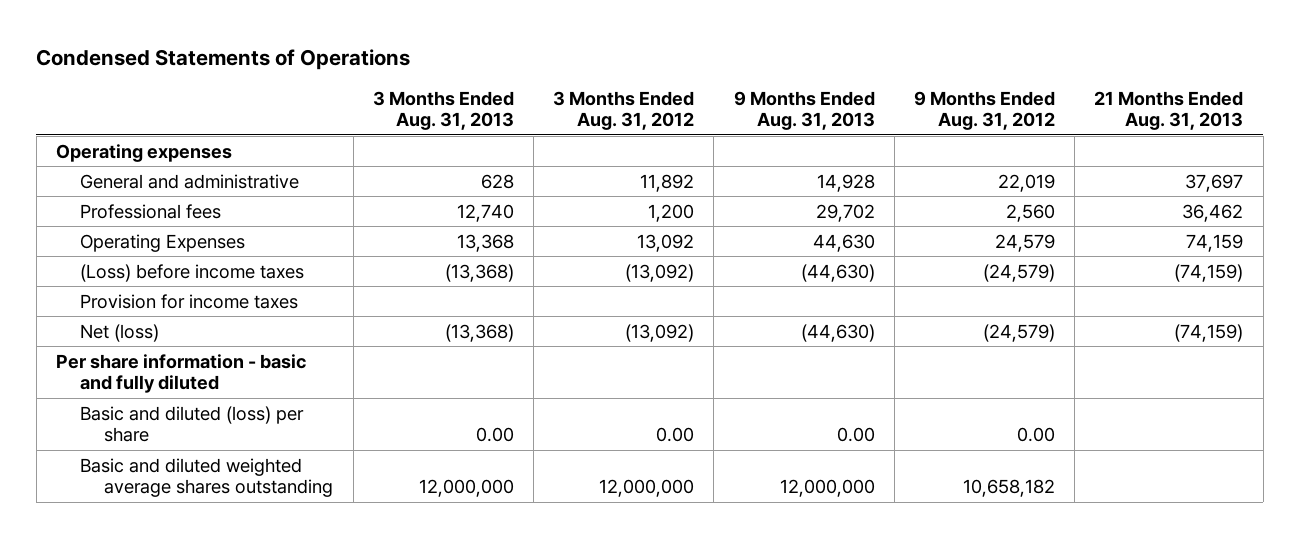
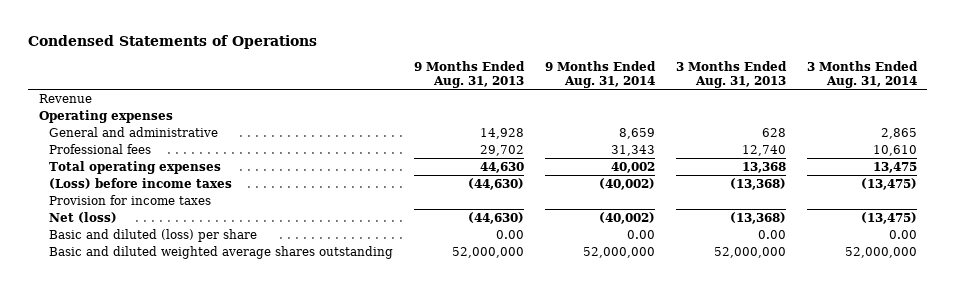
[553,90,695,131] 3 Months Ended Aug. 31, 2012 -> none
[914,90,1056,131] 9 Months Ended Aug. 31, 2012 -> none
[1094,90,1244,131] 21 Months Ended Aug. 31, 2013 -> none
none -> [544,61,656,89] 9 Months Ended Aug. 31, 2014
none -> [806,61,918,89] 3 Months Ended Aug. 31, 2014
none -> [38,93,92,103] Revenue
[80,233,246,252] Operating Expenses -> [48,160,221,174] Total operating expenses
[55,353,306,394] Per share information - basic and fully diluted -> none
[418,479,514,498] 12,000,000 -> [713,246,786,258] 52,000,000
[779,479,875,498] 12,000,000 -> [451,246,524,258] 52,000,000

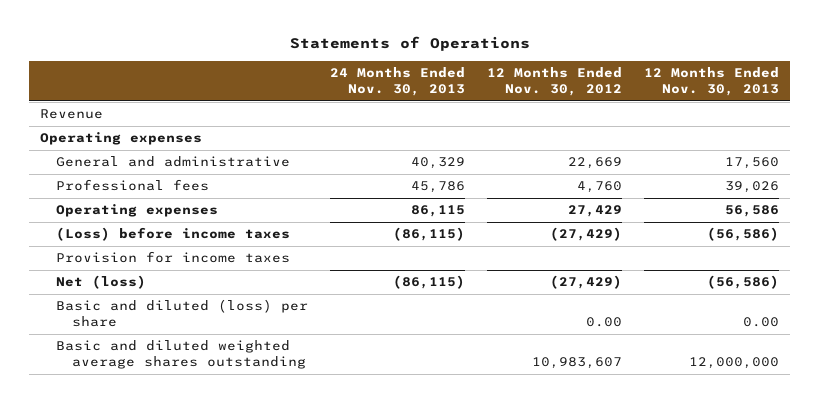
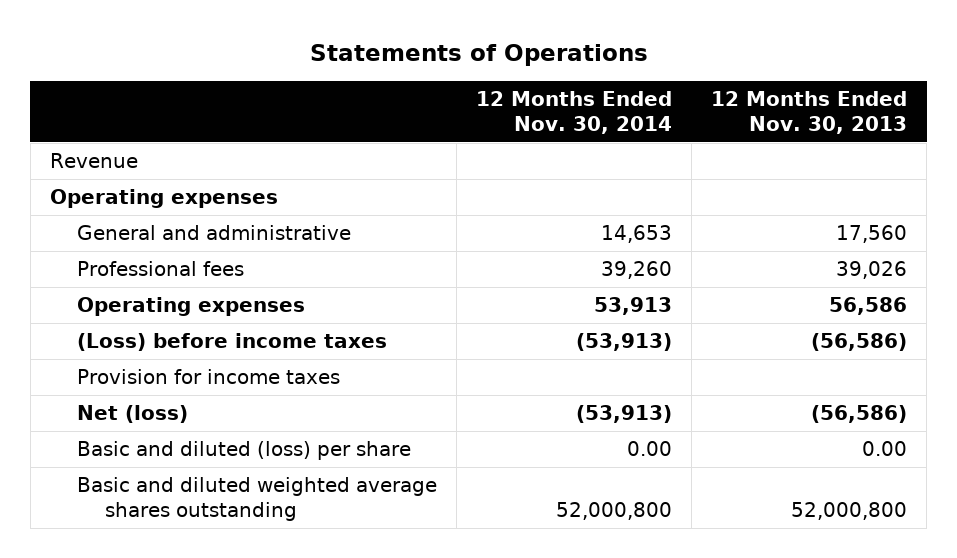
[330,67,466,96] 24 Months Ended Nov. 30, 2013 -> none
[487,67,623,96] 12 Months Ended Nov. 30, 2012 -> none
none -> [476,90,673,134] 12 Months Ended Nov. 30, 2014
[689,357,780,370] 12,000,000 -> [791,501,908,520] 52,000,800

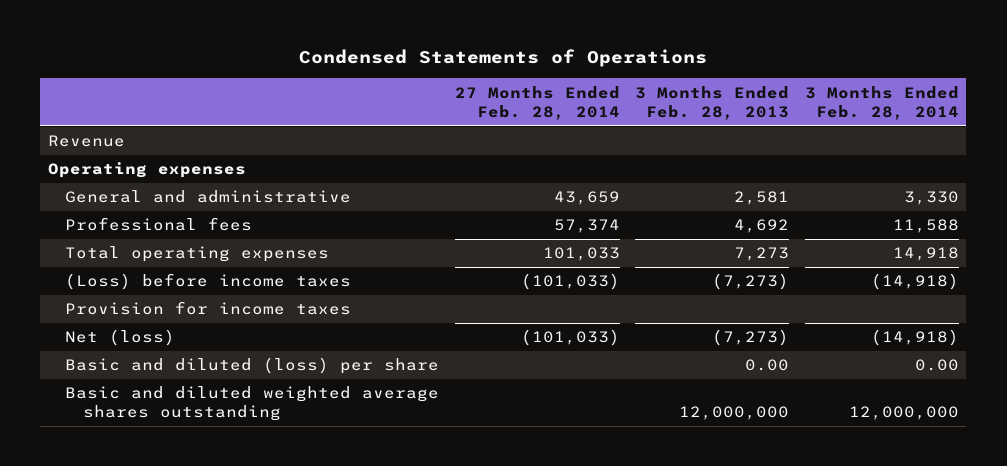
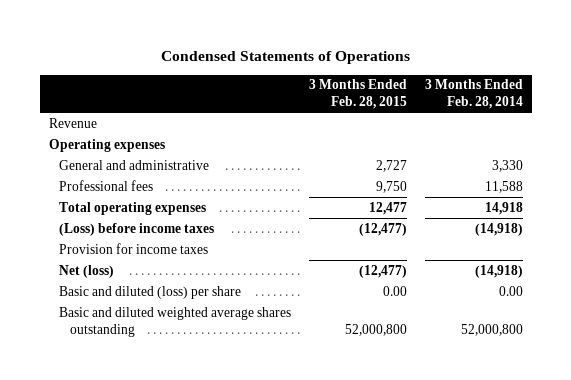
[454,85,620,120] 27 Months Ended Feb. 28, 2014 -> none
[635,85,790,120] 3 Months Ended Feb. 28, 2013 -> none
none -> [309,79,408,110] 3 Months Ended Feb. 28, 2015
[848,406,959,421] 12,000,000 -> [460,323,523,336] 52,000,800

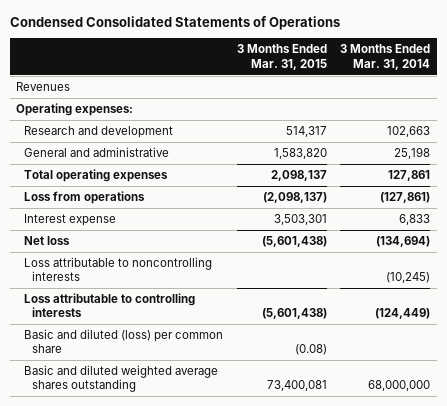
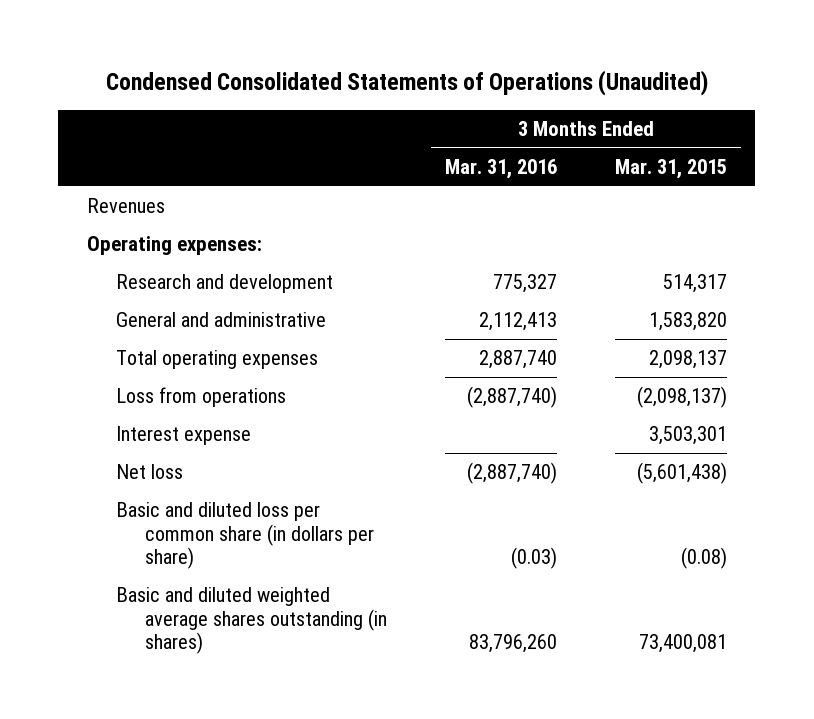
[9,16,340,31] Condensed Consolidated Statements of Operations -> [105,69,708,96] Condensed Consolidated Statements of Operations (Unaudited)
[340,44,431,70] 3 Months Ended Mar. 31, 2014 -> none
none -> [445,159,558,180] Mar. 31, 2016
[24,257,213,282] Loss attributable to noncontrolling interests -> none
[24,293,196,318] Loss attributable to controlling interests -> none
[24,329,224,354] Basic and diluted (loss) per common share -> [116,502,375,570] Basic and diluted loss per common share (in dollars per share)
[24,365,219,393] Basic and diluted weighted average shares outstanding -> [116,587,388,655] Basic and diluted weighted average shares outstanding (in shares)

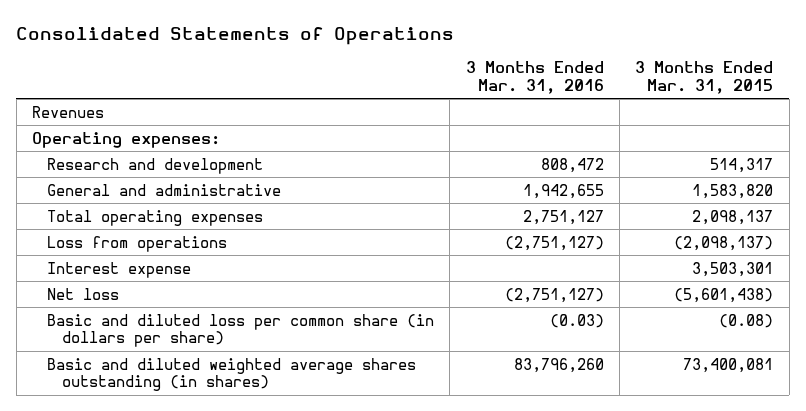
[105,69,708,96] Condensed Consolidated Statements of Operations (Unaudited) -> [16,26,455,45] Consolidated Statements of Operations
[493,274,558,294] 775,327 -> [540,157,604,173] 808,472
[479,312,558,332] 2,112,413 -> [522,183,604,199] 1,942,655
[479,350,558,370] 2,887,740 -> [522,209,604,225] 2,751,127
[467,386,558,409] (2,887,740) -> [504,235,604,251] (2,751,127)
[467,462,558,485] (2,887,740) -> [504,287,604,303] (2,751,127)

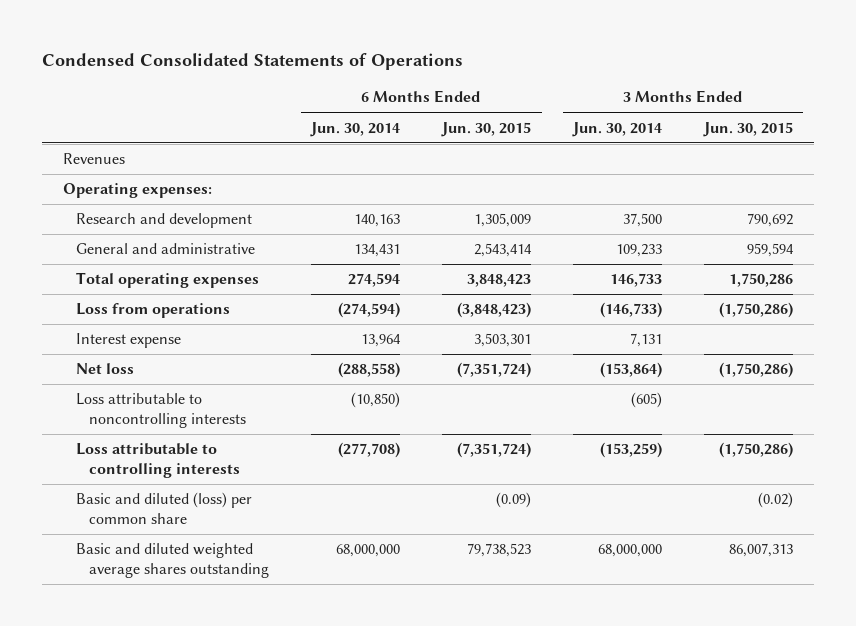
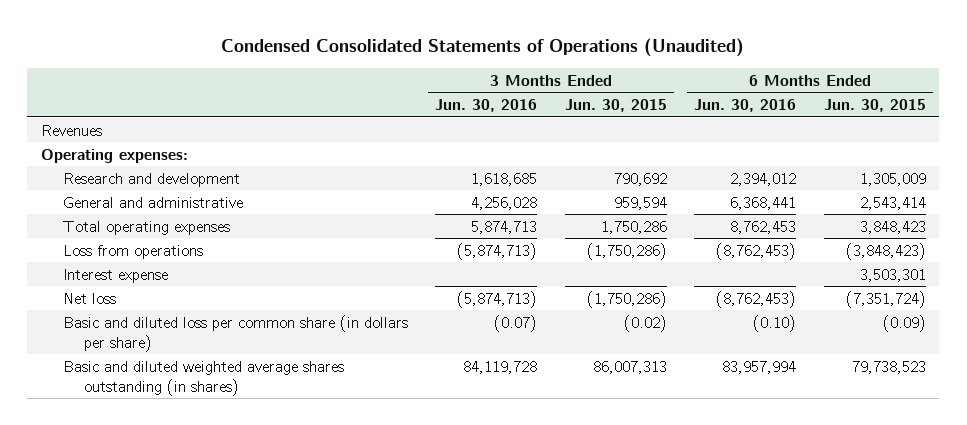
[41,53,463,71] Condensed Consolidated Statements of Operations -> [221,38,745,58] Condensed Consolidated Statements of Operations (Unaudited)
[310,121,401,137] Jun. 30, 2014 -> none
[571,121,662,137] Jun. 30, 2014 -> none
none -> [435,99,538,113] Jun. 30, 2016
none -> [694,99,797,113] Jun. 30, 2016
[76,393,247,428] Loss attributable to noncontrolling interests -> none
[76,443,241,478] Loss attributable to controlling interests -> none
[76,492,253,524] Basic and diluted (loss) per common share -> [62,314,408,352] Basic and diluted loss per common share (in dollars per share)
[76,543,270,578] Basic and diluted weighted average shares outstanding -> [62,360,344,396] Basic and diluted weighted average shares outstanding (in shares)

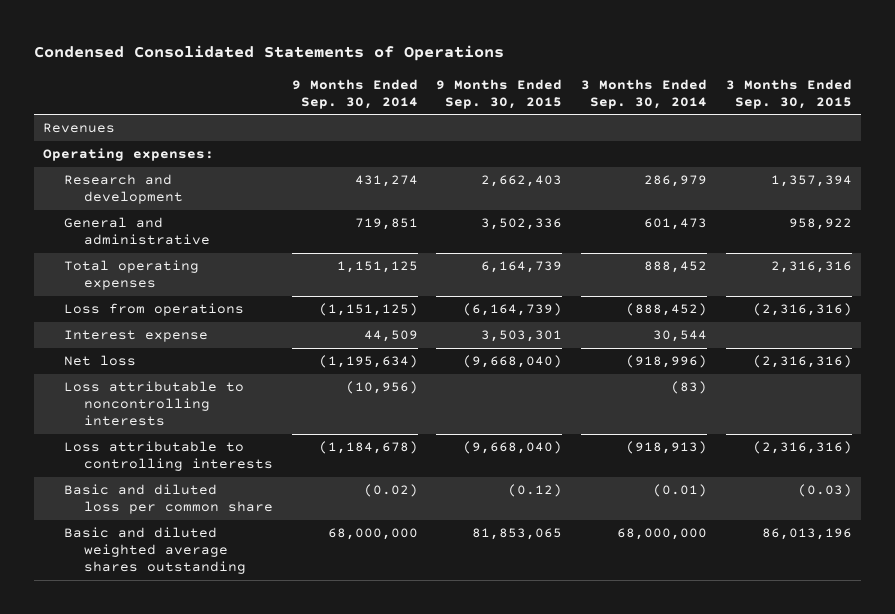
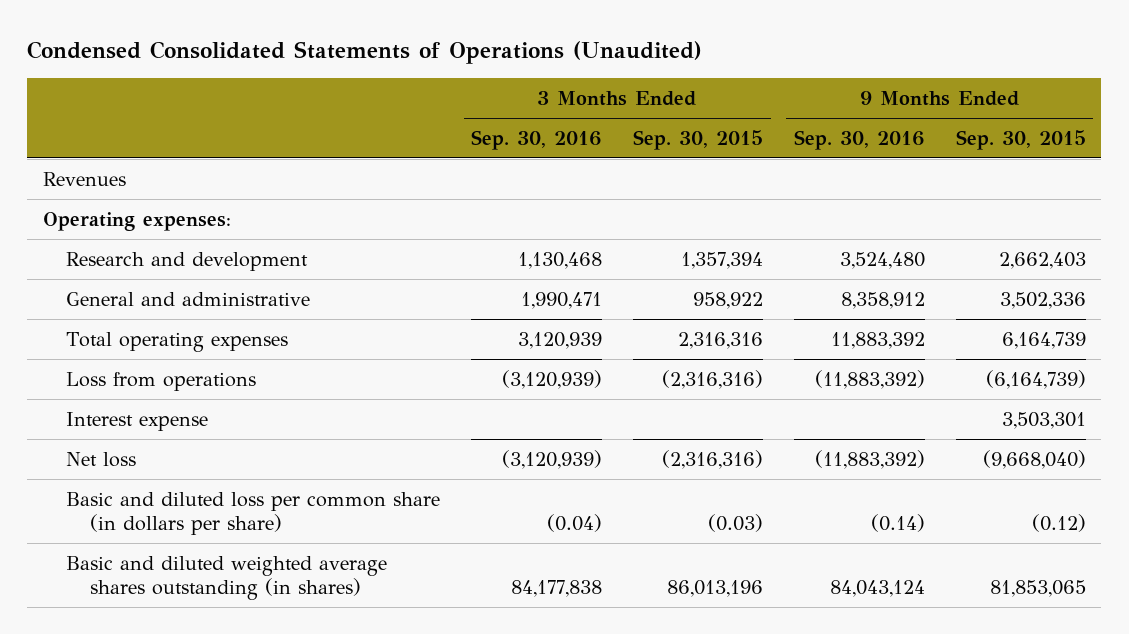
[34,44,505,61] Condensed Consolidated Statements of Operations -> [27,41,703,65] Condensed Consolidated Statements of Operations (Unaudited)
[291,78,418,109] 9 Months Ended Sep. 30, 2014 -> none
[581,78,708,109] 3 Months Ended Sep. 30, 2014 -> none
none -> [471,129,603,150] Sep. 30, 2016
none -> [793,129,925,150] Sep. 30, 2016
[63,381,244,427] Loss attributable to noncontrolling interests -> none
[63,441,274,472] Loss attributable to controlling interests -> none
[63,484,274,515] Basic and diluted loss per common share -> [66,491,441,536] Basic and diluted loss per common share (in dollars per share)
[63,527,247,575] Basic and diluted weighted average shares outstanding -> [66,555,388,601] Basic and diluted weighted average shares outstanding (in shares)

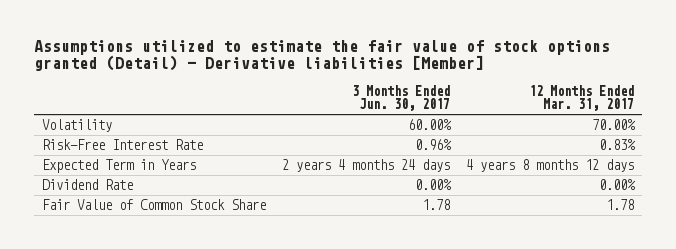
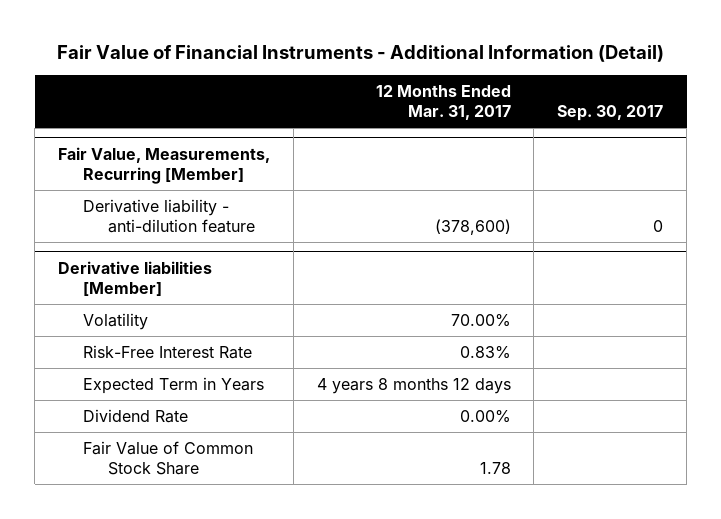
[34,39,611,72] Assumptions utilized to estimate the fair value of stock options granted (Detail) - Derivative liabilities [Member] -> [56,45,664,63] Fair Value of Financial Instruments - Additional Information (Detail)
[352,84,451,112] 3 Months Ended Jun. 30, 2017 -> none
none -> [557,104,664,121] Sep. 30, 2017
none -> [57,146,270,184] Fair Value, Measurements, Recurring [Member]
none -> [82,198,255,233] Derivative liability - anti-dilution feature
none -> [57,260,212,296] Derivative liabilities [Member]

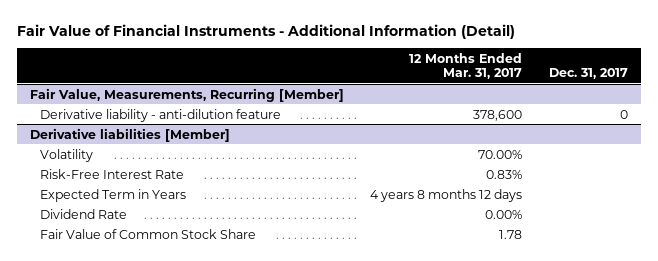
[557,104,664,121] Sep. 30, 2017 -> none
none -> [548,67,628,79] Dec. 31, 2017
[434,218,511,235] (378,600) -> [473,109,523,121] 378,600

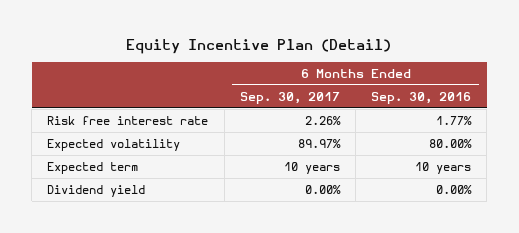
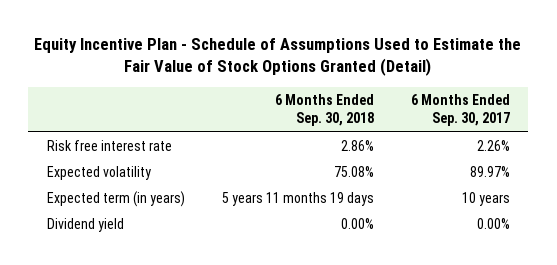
[126,38,392,54] Equity Incentive Plan (Detail) -> [34,38,522,77] Equity Incentive Plan - Schedule of Assumptions Used to Estimate the Fair Value of Stock Options Granted (Detail)
[371,91,472,104] Sep. 30, 2016 -> none
none -> [274,93,374,127] 6 Months Ended Sep. 30, 2018
[47,161,139,174] Expected term -> [46,191,185,208] Expected term (in years)

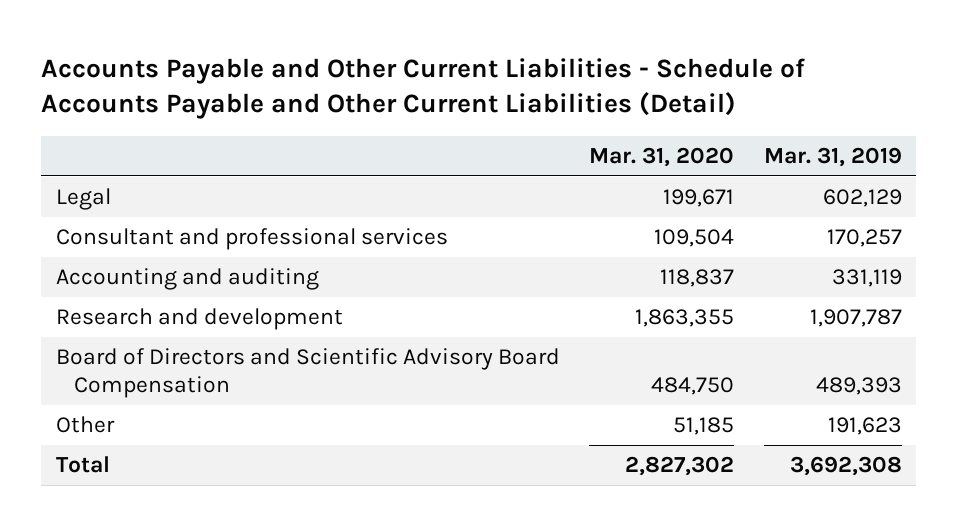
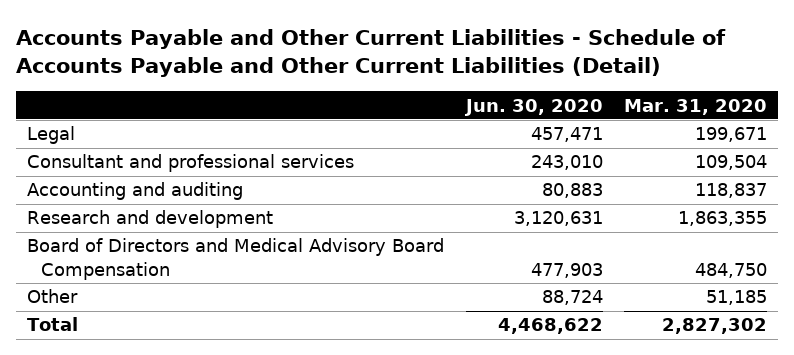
[763,146,902,167] Mar. 31, 2019 -> none
none -> [463,98,603,116] Jun. 30, 2020
[55,348,560,398] Board of Directors and Scientific Advisory Board Compensation -> [27,238,445,280] Board of Directors and Medical Advisory Board Compensation

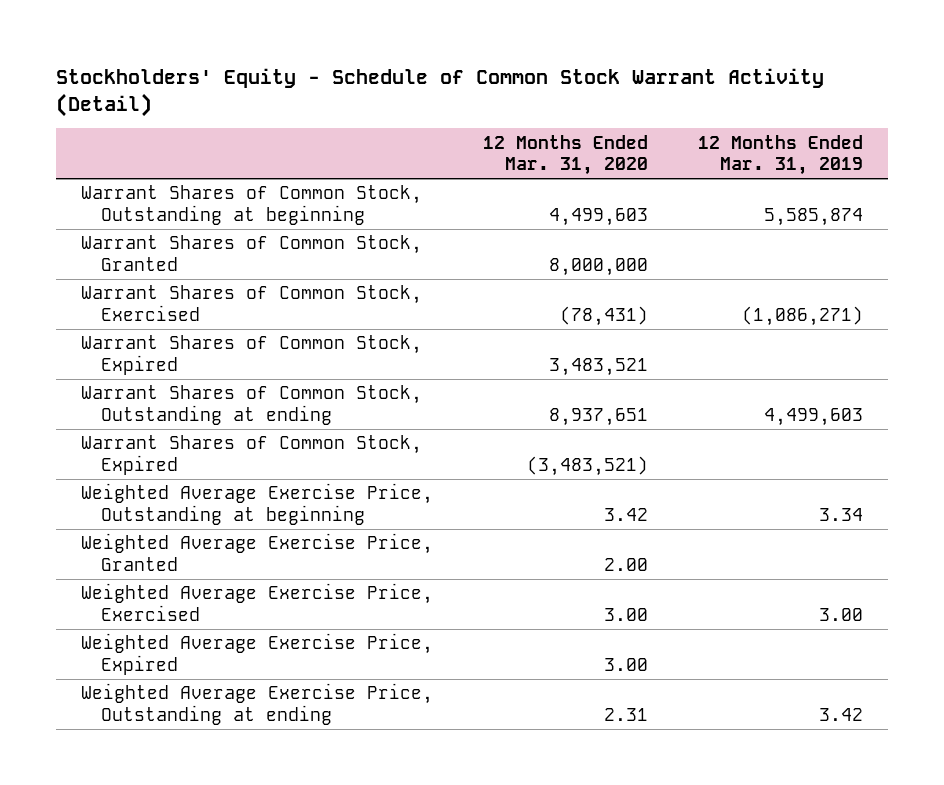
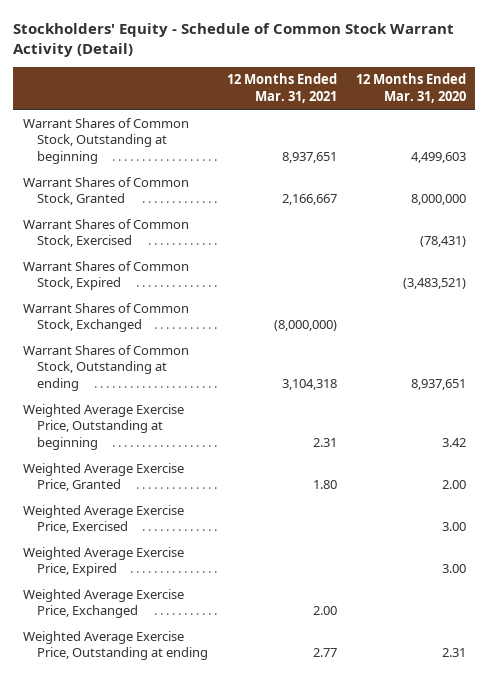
[697,134,863,176] 12 Months Ended Mar. 31, 2019 -> none
none -> [226,73,337,104] 12 Months Ended Mar. 31, 2021
[81,335,423,375] Warrant Shares of Common Stock, Expired -> none
none -> [22,302,189,333] Warrant Shares of Common Stock, Exchanged
[81,385,423,425] Warrant Shares of Common Stock, Outstanding at ending -> [22,344,189,391] Warrant Shares of Common Stock, Outstanding at ending
none -> [22,588,184,619] Weighted Average Exercise Price, Exchanged

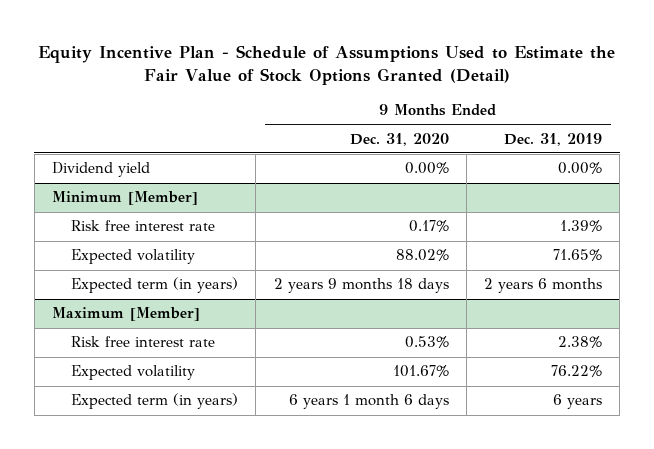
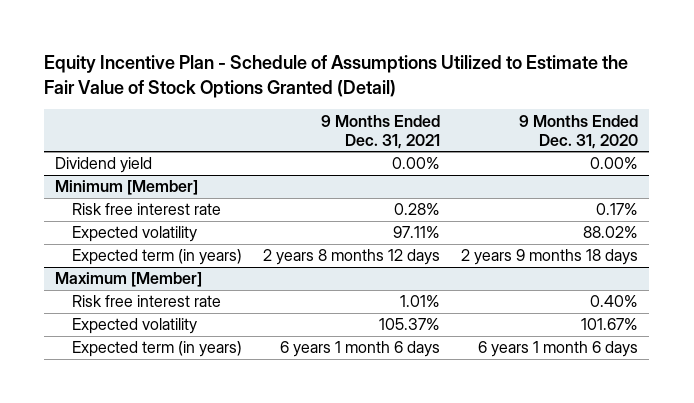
[38,44,616,85] Equity Incentive Plan - Schedule of Assumptions Used to Estimate the Fair Value of Stock Options Granted (Detail) -> [44,55,629,98] Equity Incentive Plan - Schedule of Assumptions Utilized to Estimate the Fair Value of Stock Options Granted (Detail)
[504,132,603,146] Dec. 31, 2019 -> none
none -> [321,114,441,149] 9 Months Ended Dec. 31, 2021
[404,336,449,349] 0.53% -> [590,295,639,308] 0.40%

